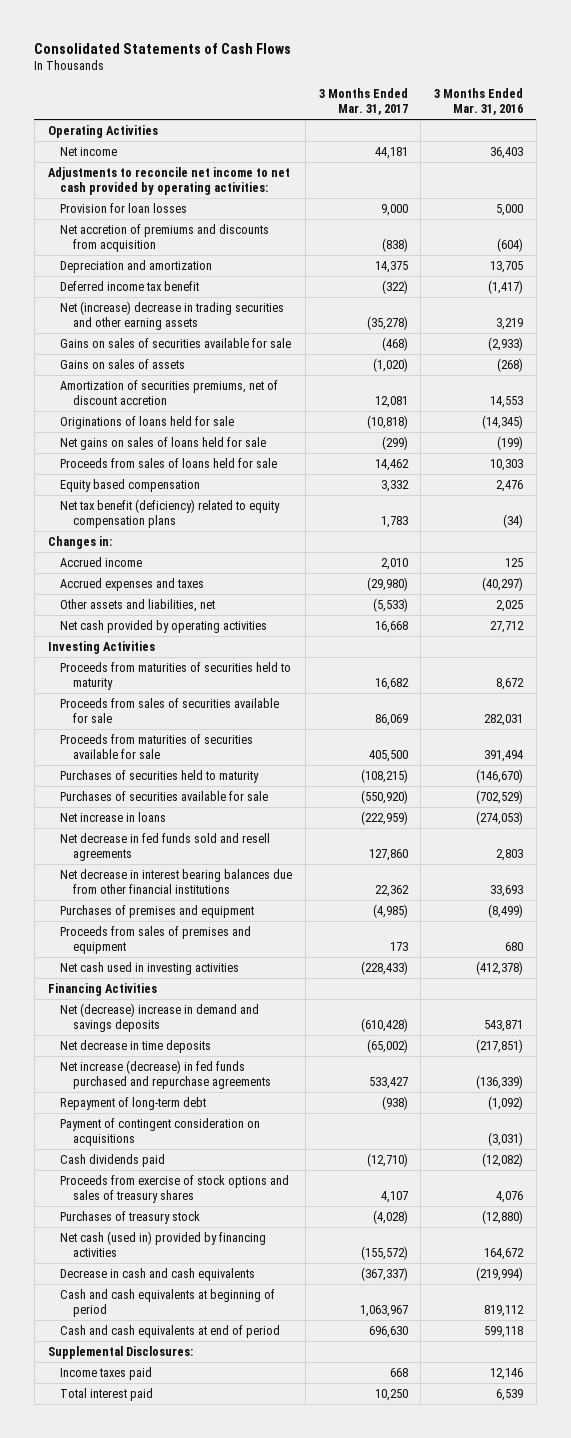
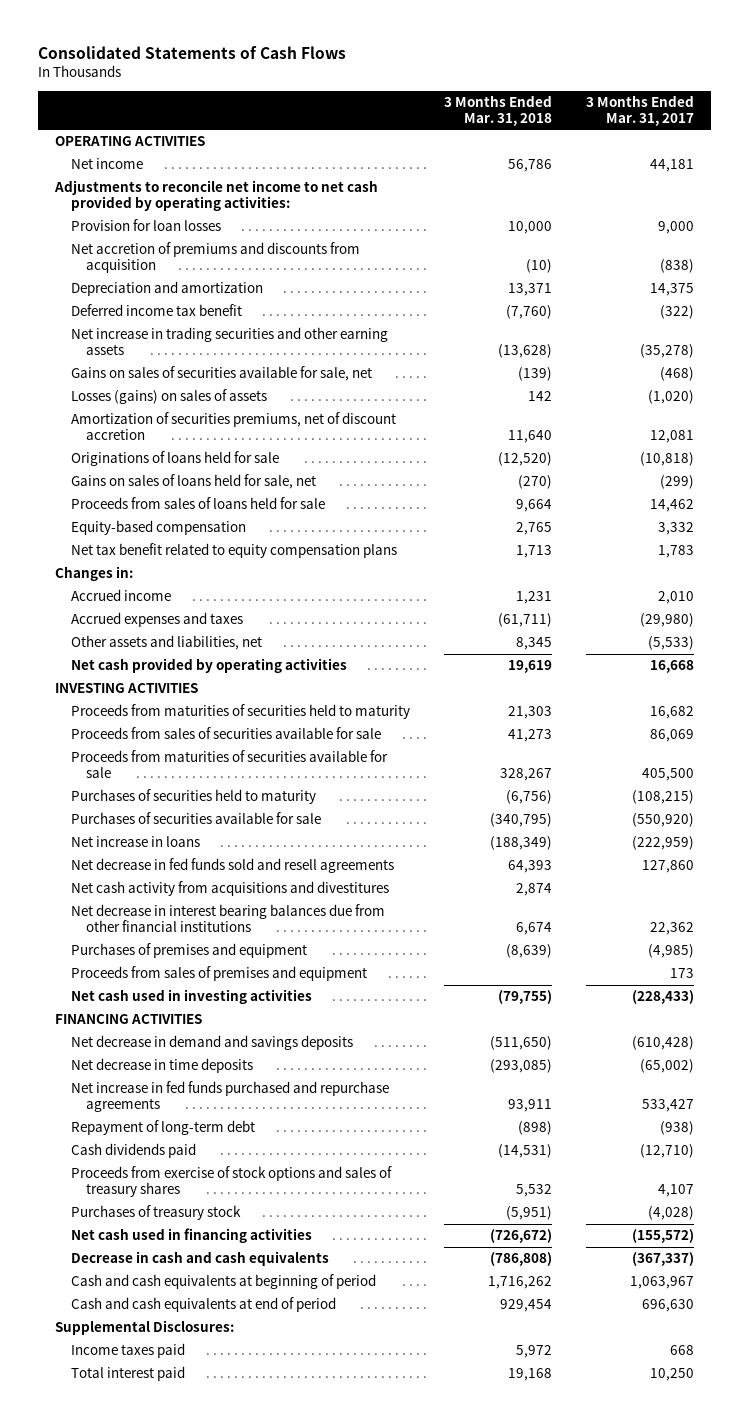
[434,87,524,116] 3 Months Ended Mar. 31, 2016 -> none
none -> [443,94,552,126] 3 Months Ended Mar. 31, 2018
[47,124,158,138] Operating Activities -> [55,136,206,147] OPERATING ACTIVITIES
[60,300,285,331] Net (increase) decrease in trading securities and other earning assets -> [70,327,388,356] Net increase in trading securities and other earning assets
[60,337,292,348] Gains on sales of securities available for sale -> [70,366,372,382] Gains on sales of securities available for sale, net
[60,358,186,369] Gains on sales of assets -> [70,389,267,405] Losses (gains) on sales of assets
[60,436,267,450] Net gains on sales of loans held for sale -> [70,474,316,490] Gains on sales of loans held for sale, net
[60,478,201,492] Equity based compensation -> [70,520,246,536] Equity-based compensation
[60,498,281,529] Net tax benefit (deficiency) related to equity compensation plans -> [70,543,397,559] Net tax benefit related to equity compensation plans
[47,640,155,654] Investing Activities -> [55,683,199,694] INVESTING ACTIVITIES
none -> [70,881,389,897] Net cash activity from acquisitions and divestitures
[47,982,157,996] Financing Activities -> [55,1014,203,1025] FINANCING ACTIVITIES
[60,1002,260,1033] Net (decrease) increase in demand and savings deposits -> [70,1035,353,1051] Net decrease in demand and savings deposits
[60,1059,272,1090] Net increase (decrease) in fed funds purchased and repurchase agreements -> [70,1081,389,1113] Net increase in fed funds purchased and repurchase agreements
[60,1117,261,1147] Payment of contingent consideration on acquisitions -> none
[60,1230,267,1258] Net cash (used in) provided by financing activities -> [70,1228,312,1244] Net cash used in financing activities

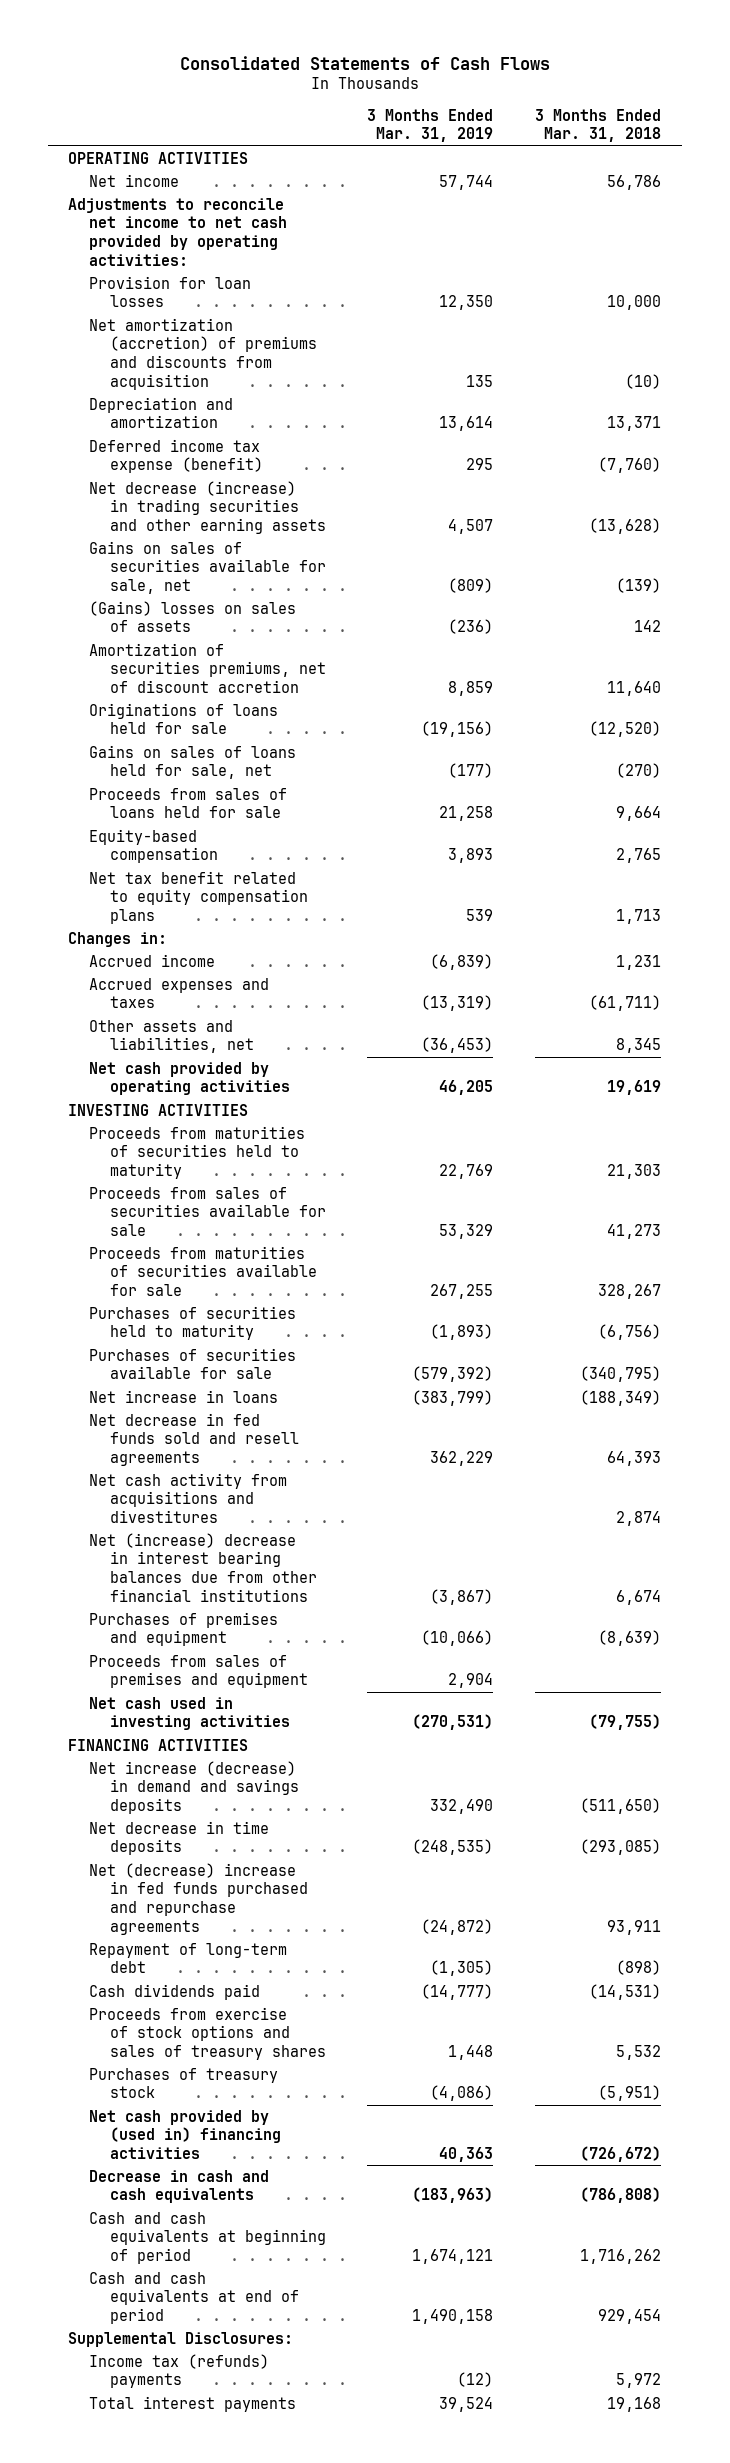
[586,94,695,126] 3 Months Ended Mar. 31, 2017 -> none
none -> [367,108,494,143] 3 Months Ended Mar. 31, 2019
[70,242,360,274] Net accretion of premiums and discounts from acquisition -> [89,317,317,390] Net amortization (accretion) of premiums and discounts from acquisition
[70,304,242,317] Deferred income tax benefit -> [89,438,263,474] Deferred income tax expense (benefit)
[70,327,388,356] Net increase in trading securities and other earning assets -> [89,480,326,534] Net decrease (increase) in trading securities and other earning assets
[70,389,267,405] Losses (gains) on sales of assets -> [89,600,297,633] (Gains) losses on sales of assets
[70,904,385,933] Net decrease in interest bearing balances due from other financial institutions -> [89,1532,317,1602] Net (increase) decrease in interest bearing balances due from other financial institutions
[70,1035,353,1051] Net decrease in demand and savings deposits -> [89,1760,299,1814] Net increase (decrease) in demand and savings deposits
[70,1081,389,1113] Net increase in fed funds purchased and repurchase agreements -> [89,1862,308,1935] Net (decrease) increase in fed funds purchased and repurchase agreements
[70,1228,312,1244] Net cash used in financing activities -> [89,2109,281,2159] Net cash provided by (used in) financing activities
[70,1343,185,1359] Income taxes paid -> [89,2353,270,2389] Income tax (refunds) payments
[70,1366,185,1382] Total interest paid -> [89,2395,297,2412] Total interest payments

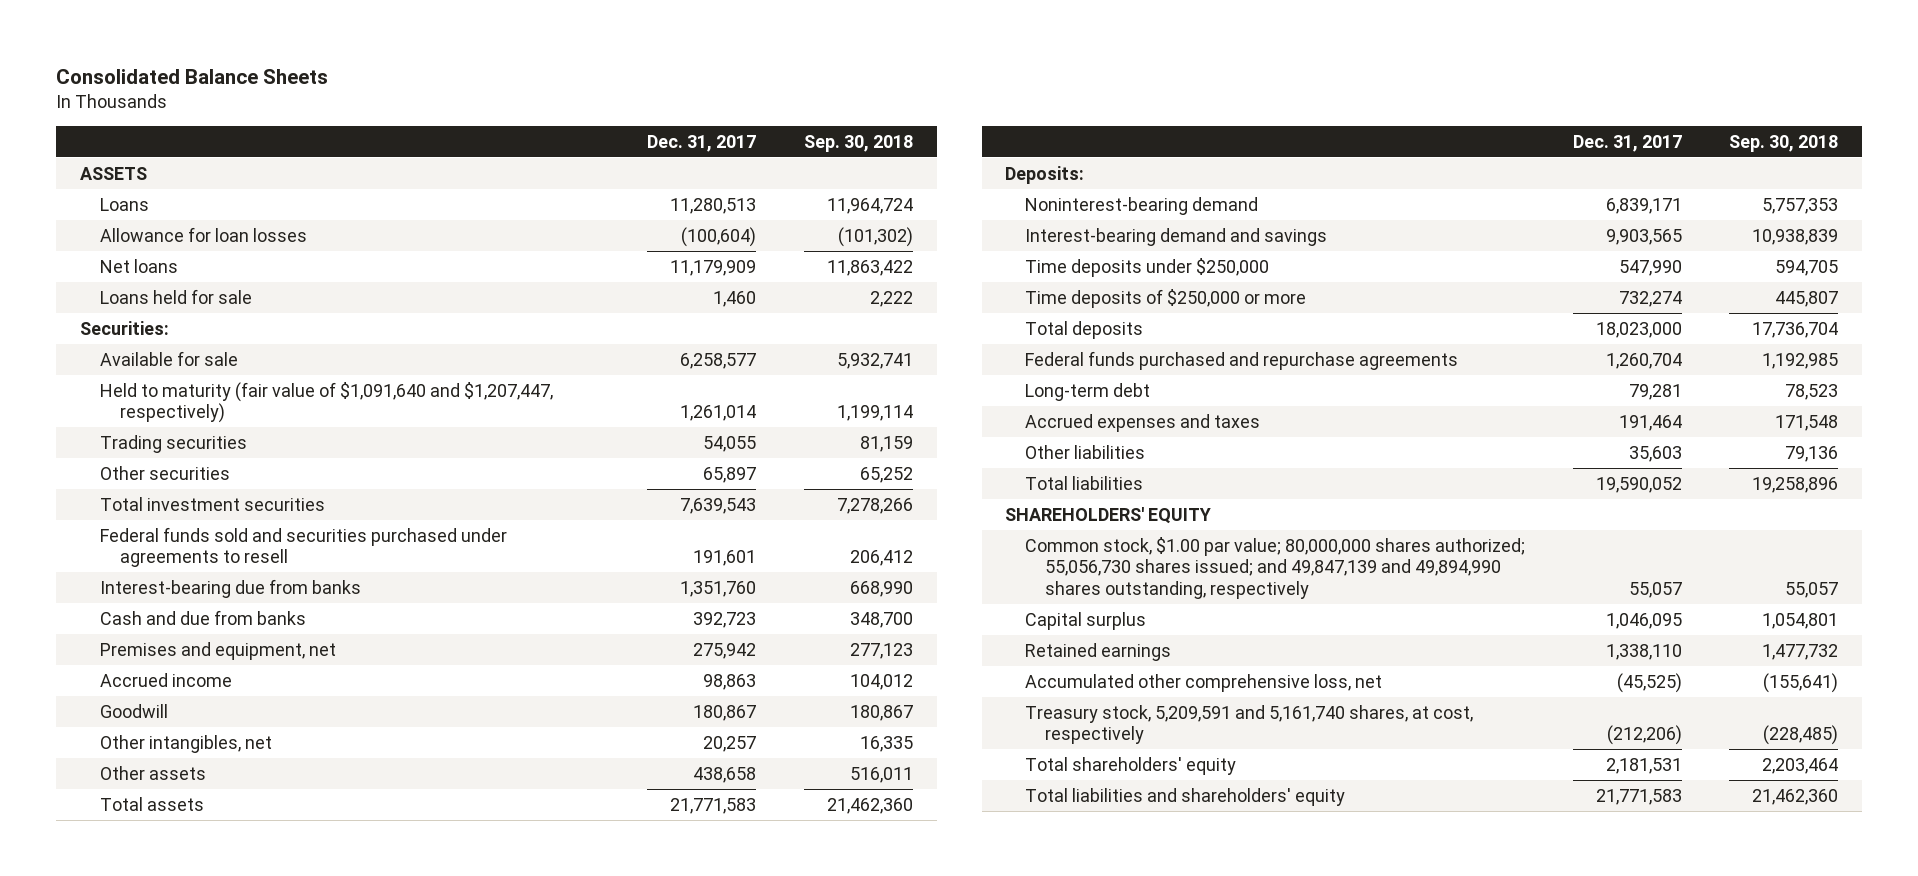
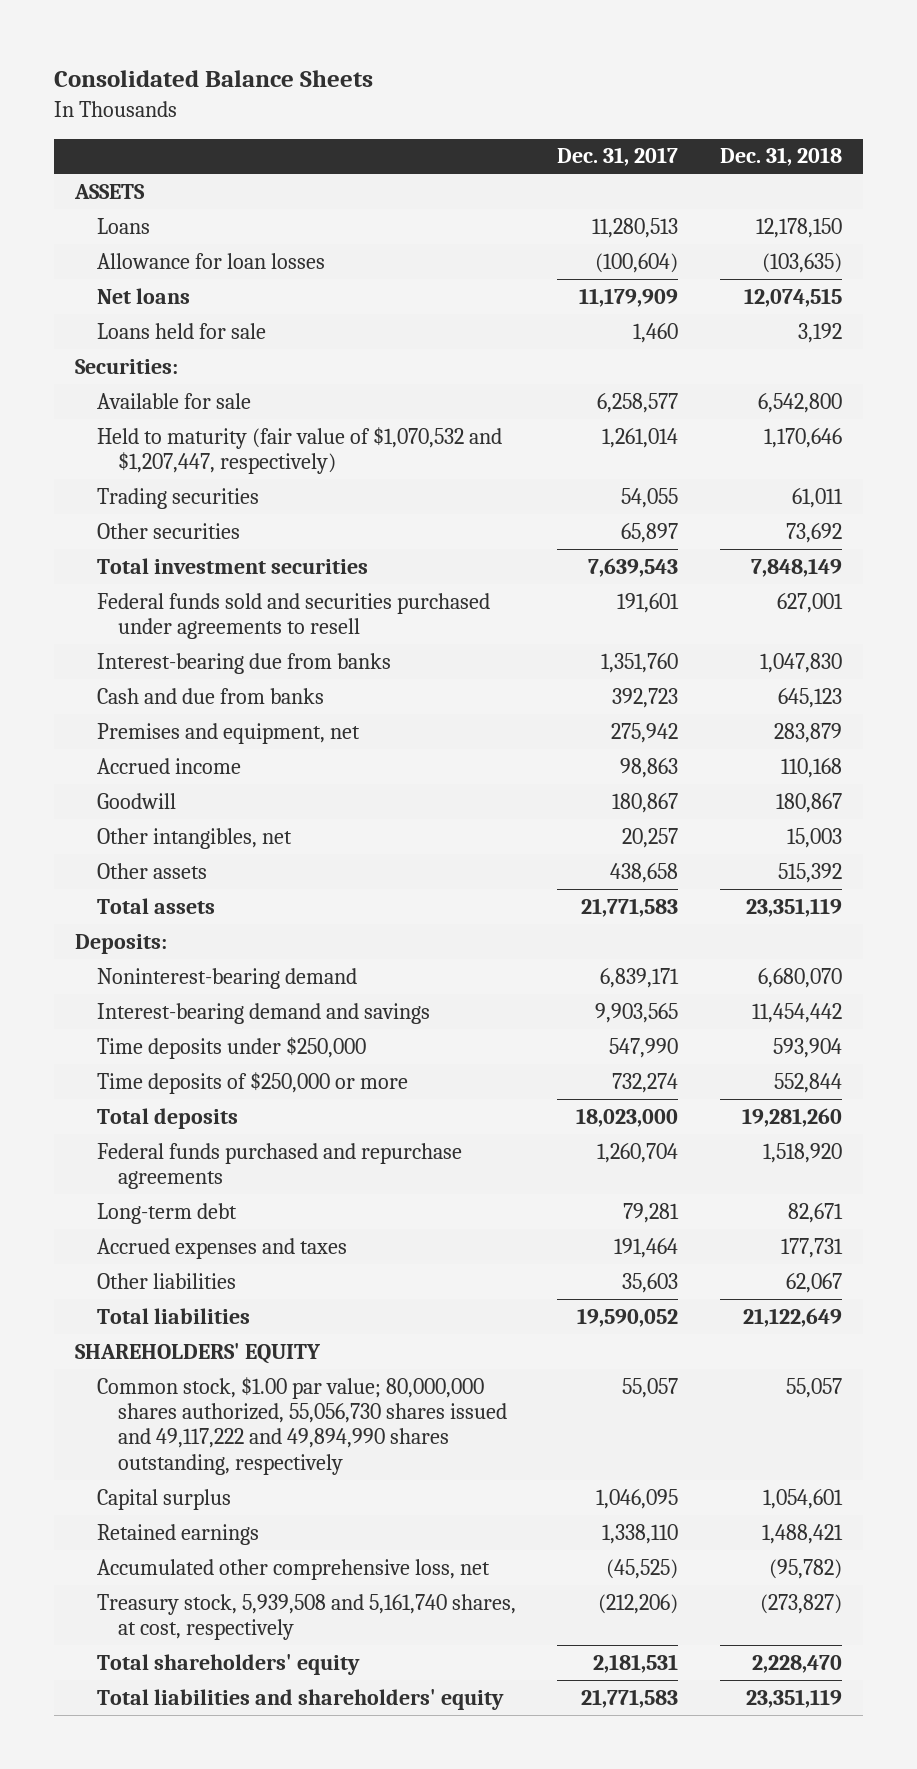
[803,134,913,152] Sep. 30, 2018 -> none
none -> [720,147,843,167] Dec. 31, 2018
[99,381,553,424] Held to maturity (fair value of $1,091,640 and $1,207,447, respectively) -> [96,426,502,475] Held to maturity (fair value of $1,070,532 and $1,207,447, respectively)
[1025,536,1526,599] Common stock, $1.00 par value; 80,000,000 shares authorized; 55,056,730 shares issued; and 49,847,139 and 49,894,990 shares outstanding, respectively -> [96,1376,508,1475] Common stock, $1.00 par value; 80,000,000 shares authorized, 55,056,730 shares issued and 49,117,222 and 49,894,990 shares outstanding, respectively
[1025,704,1474,745] Treasury stock, 5,209,591 and 5,161,740 shares, at cost, respectively -> [96,1593,516,1641] Treasury stock, 5,939,508 and 5,161,740 shares, at cost, respectively

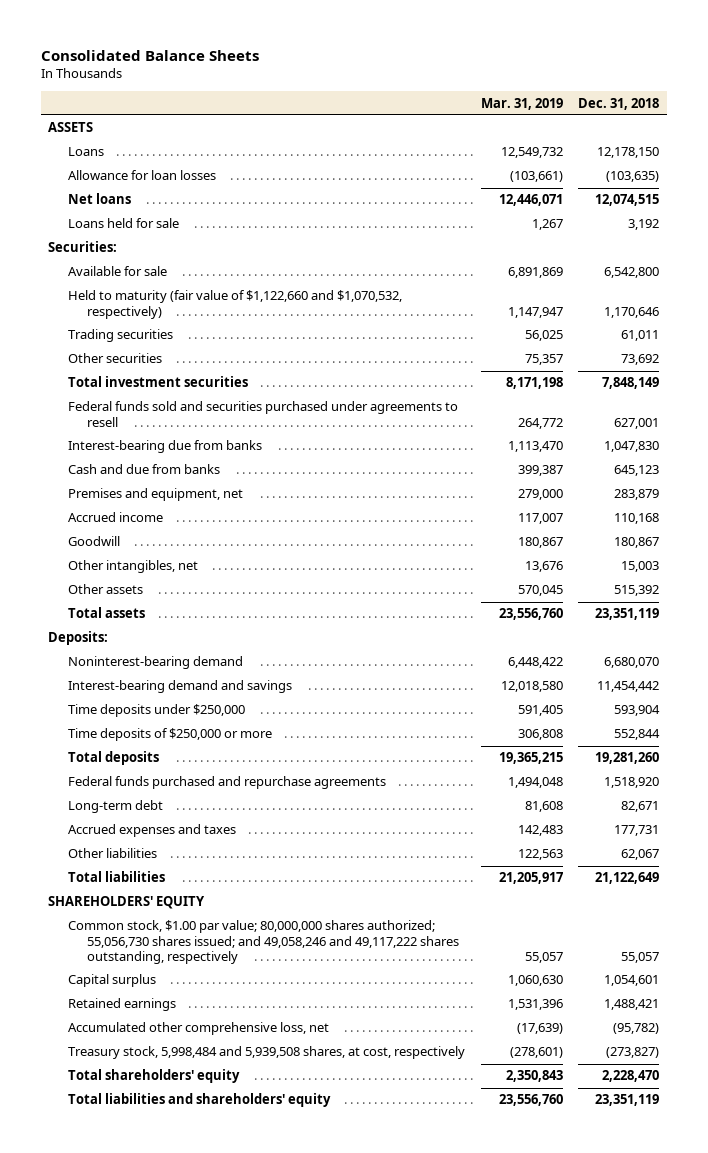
[557,147,679,167] Dec. 31, 2017 -> none
none -> [480,97,563,110] Mar. 31, 2019
[96,426,502,475] Held to maturity (fair value of $1,070,532 and $1,207,447, respectively) -> [67,290,402,319] Held to maturity (fair value of $1,122,660 and $1,070,532, respectively)
[96,1376,508,1475] Common stock, $1.00 par value; 80,000,000 shares authorized, 55,056,730 shares issued and 49,117,222 and 49,894,990 shares outstanding, respectively -> [67,920,460,965] Common stock, $1.00 par value; 80,000,000 shares authorized; 55,056,730 shares issued; and 49,058,246 and 49,117,222 shares outstanding, respectively
[96,1593,516,1641] Treasury stock, 5,939,508 and 5,161,740 shares, at cost, respectively -> [67,1046,465,1060] Treasury stock, 5,998,484 and 5,939,508 shares, at cost, respectively

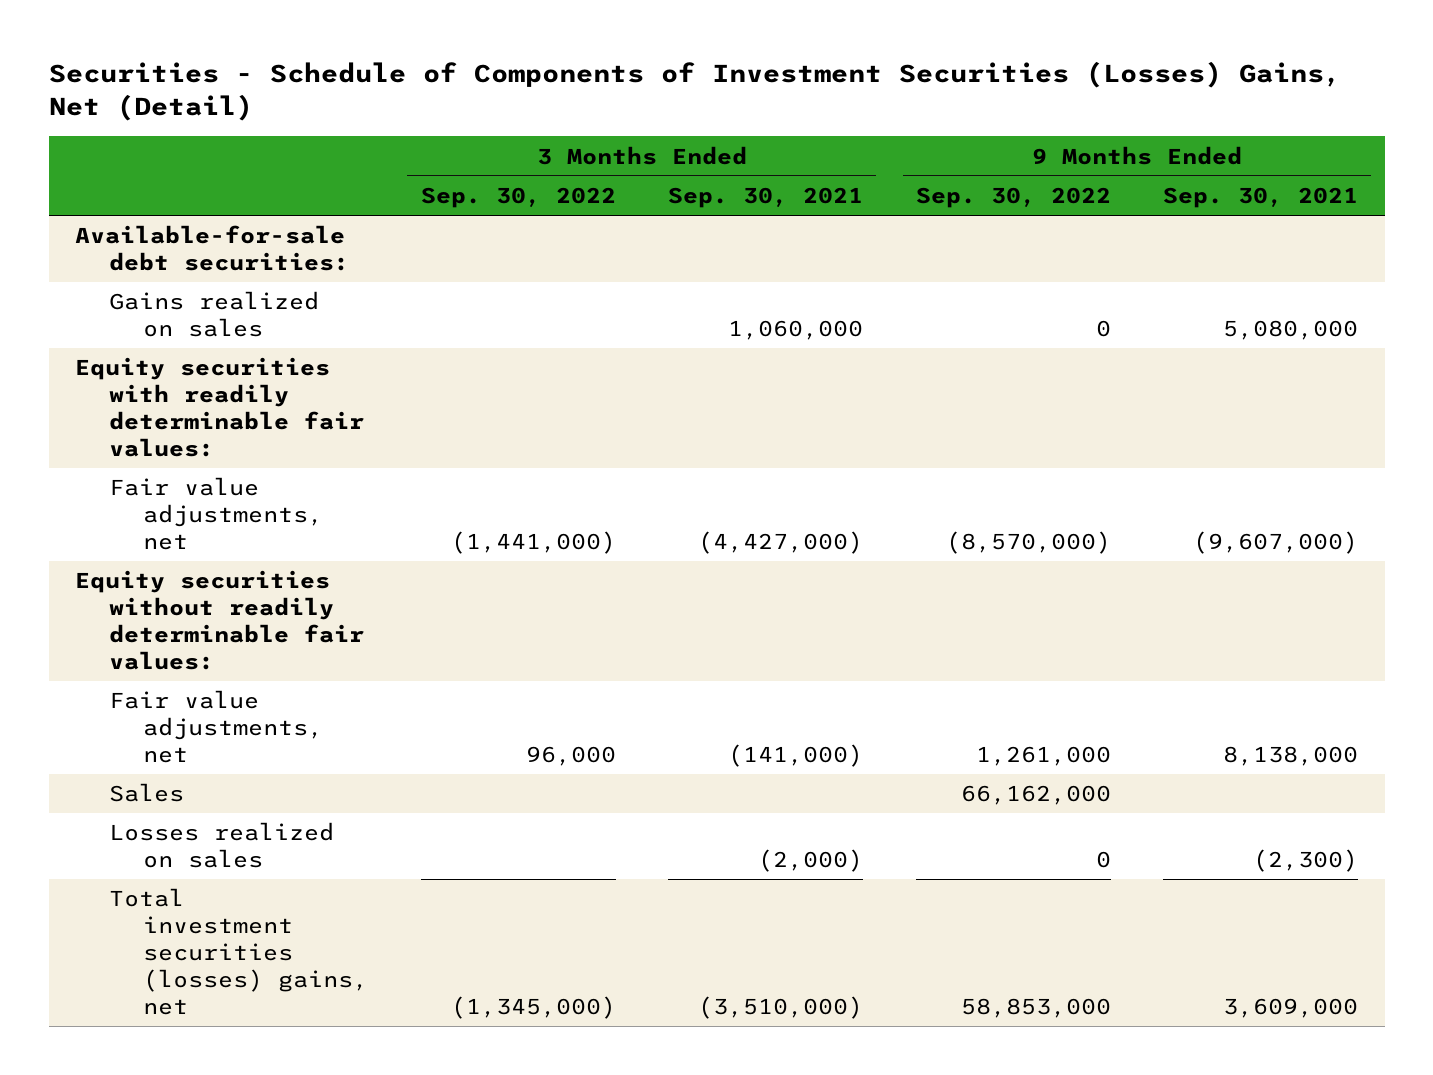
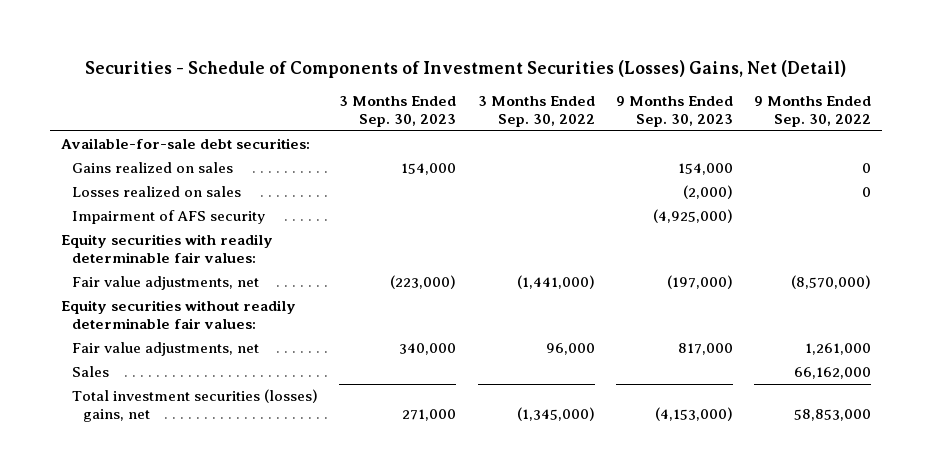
[668,186,864,208] Sep. 30, 2021 -> none
[1163,186,1359,208] Sep. 30, 2021 -> none
none -> [339,95,457,128] 3 Months Ended Sep. 30, 2023
none -> [616,95,734,128] 9 Months Ended Sep. 30, 2023
[109,822,335,869] Losses realized on sales -> [71,186,241,198] Losses realized on sales
none -> [71,210,265,225] Impairment of AFS security

